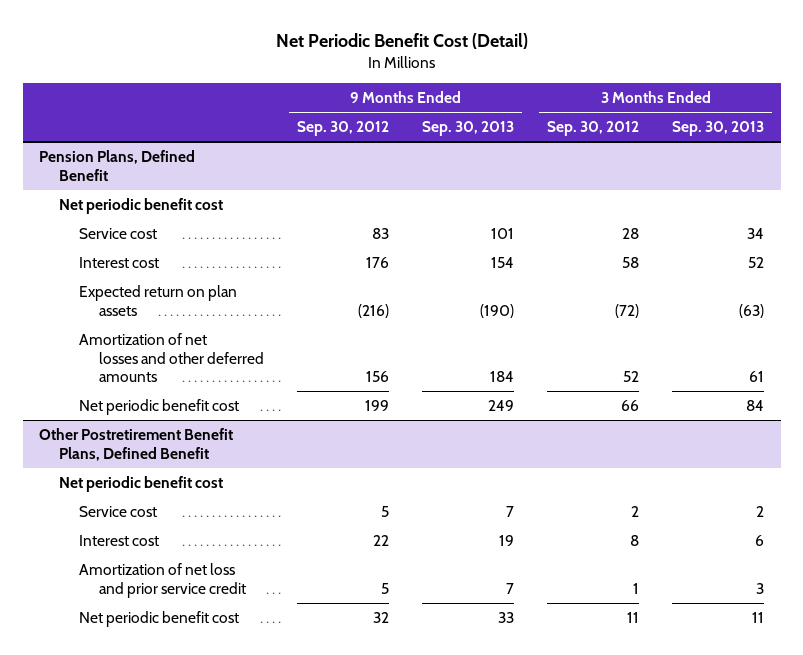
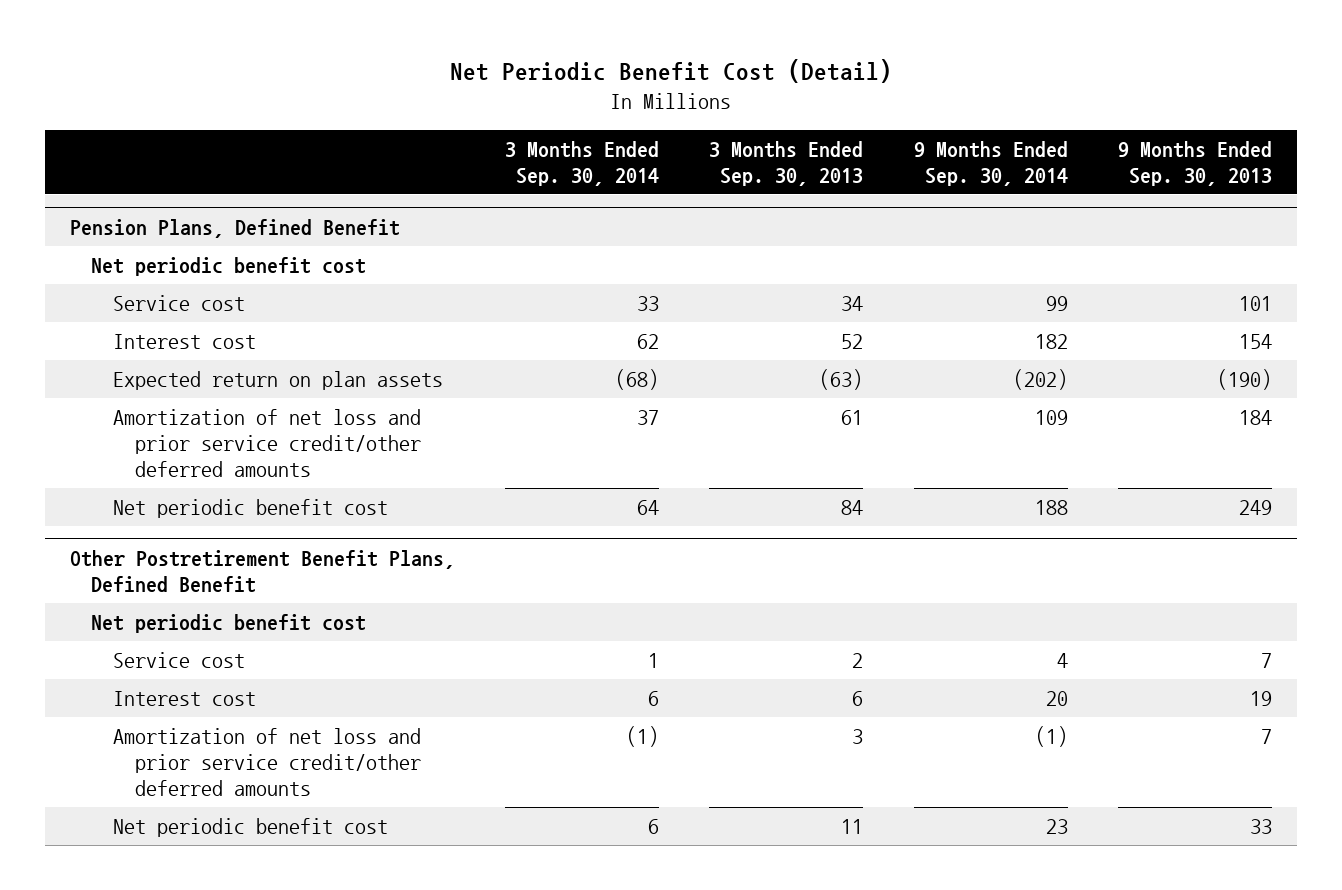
[297,121,390,137] Sep. 30, 2012 -> none
[547,121,640,137] Sep. 30, 2012 -> none
none -> [505,140,660,186] 3 Months Ended Sep. 30, 2014
none -> [913,140,1068,186] 9 Months Ended Sep. 30, 2014
[79,332,265,383] Amortization of net losses and other deferred amounts -> [112,408,421,477] Amortization of net loss and prior service credit/other deferred amounts
[79,562,247,598] Amortization of net loss and prior service credit -> [112,727,421,796] Amortization of net loss and prior service credit/other deferred amounts

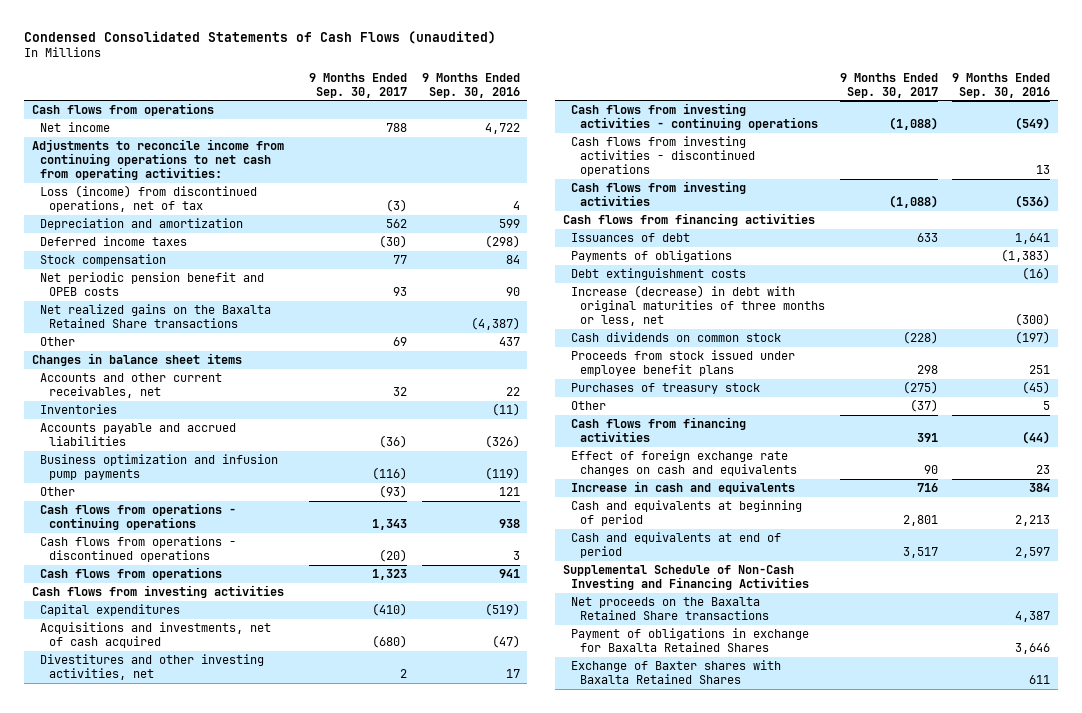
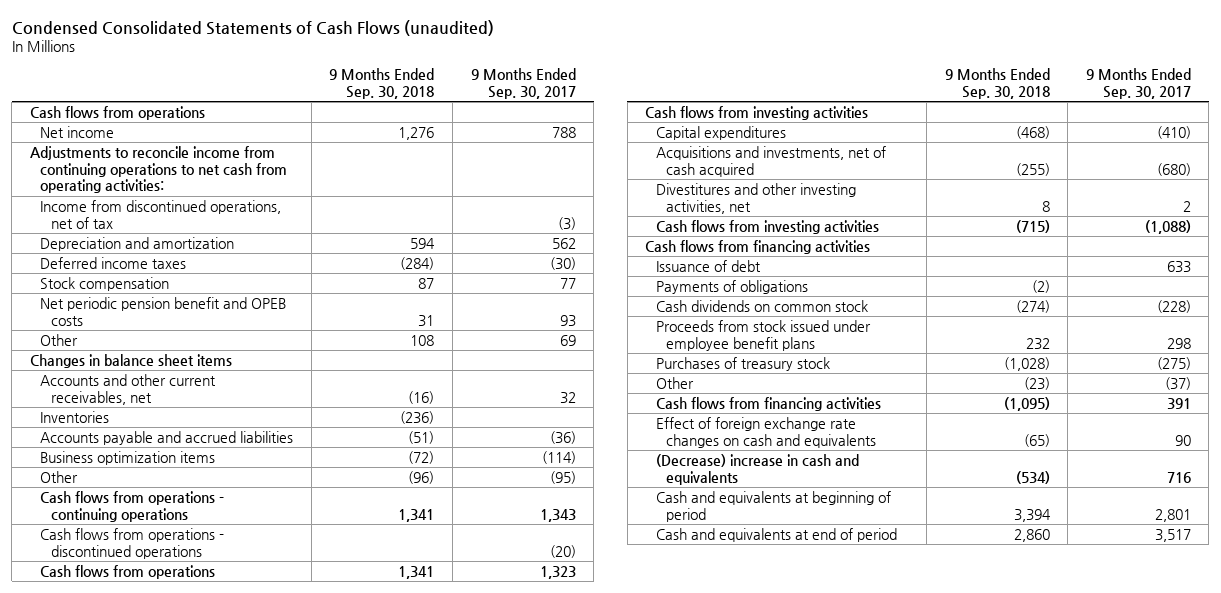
[421,72,520,98] 9 Months Ended Sep. 30, 2016 -> none
none -> [329,68,435,99] 9 Months Ended Sep. 30, 2018
[40,185,258,213] Loss (income) from discontinued operations, net of tax -> [40,199,282,229] Income from discontinued operations, net of tax
[40,304,272,329] Net realized gains on the Baxalta Retained Share transactions -> none
[40,454,279,481] Business optimization and infusion pump payments -> none
none -> [40,450,216,465] Business optimization items
[378,485,407,499] (93) -> [549,470,576,484] (95)
[571,103,818,131] Cash flows from investing activities - continuing operations -> none
[571,136,755,177] Cash flows from investing activities - discontinued operations -> none
[571,233,691,243] Issuances of debt -> [655,259,761,272] Issuance of debt
[571,268,747,281] Debt extinguishment costs -> none
[571,285,825,327] Increase (decrease) in debt with original maturities of three months or less, net -> none
[571,481,796,495] Increase in cash and equivalents -> [655,453,859,485] (Decrease) increase in cash and equivalents
[562,565,810,591] Supplemental Schedule of Non-Cash Investing and Financing Activities -> none
[571,597,769,621] Net proceeds on the Baxalta Retained Share transactions -> none
[571,628,810,653] Payment of obligations in exchange for Baxalta Retained Shares -> none
[571,660,782,685] Exchange of Baxter shares with Baxalta Retained Shares -> none

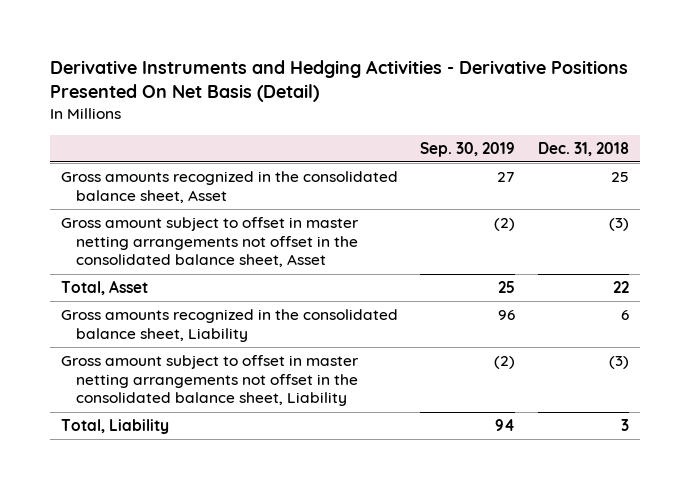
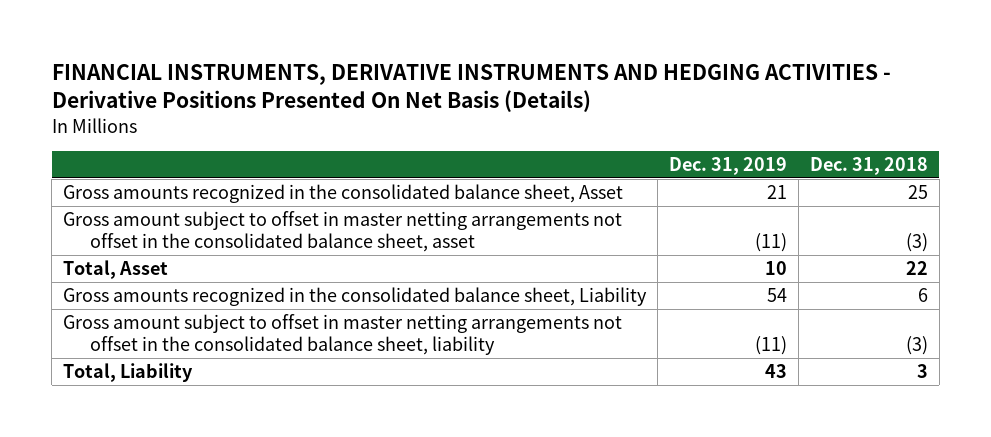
[49,59,628,102] Derivative Instruments and Hedging Activities - Derivative Positions Presented On Net Basis (Detail) -> [51,63,891,113] FINANCIAL INSTRUMENTS, DERIVATIVE INSTRUMENTS AND HEDGING ACTIVITIES - Derivative Positions Presented On Net Basis (Details)
[420,141,516,157] Sep. 30, 2019 -> none
none -> [668,156,787,175] Dec. 31, 2019
[60,217,359,268] Gross amount subject to offset in master netting arrangements not offset in the consolidated balance sheet, Asset -> [62,211,622,253] Gross amount subject to offset in master netting arrangements not offset in the consolidated balance sheet, asset
[60,355,359,407] Gross amount subject to offset in master netting arrangements not offset in the consolidated balance sheet, Liability -> [62,314,622,356] Gross amount subject to offset in master netting arrangements not offset in the consolidated balance sheet, liability

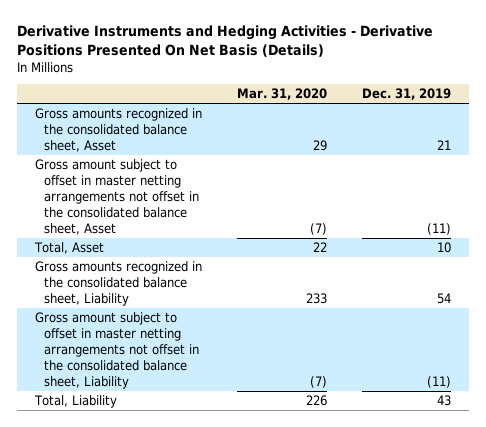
[51,63,891,113] FINANCIAL INSTRUMENTS, DERIVATIVE INSTRUMENTS AND HEDGING ACTIVITIES - Derivative Positions Presented On Net Basis (Details) -> [16,25,433,58] Derivative Instruments and Hedging Activities - Derivative Positions Presented On Net Basis (Details)
[809,156,928,175] Dec. 31, 2018 -> none
none -> [236,88,327,101] Mar. 31, 2020
[62,211,622,253] Gross amount subject to offset in master netting arrangements not offset in the consolidated balance sheet, asset -> [34,158,199,236] Gross amount subject to offset in master netting arrangements not offset in the consolidated balance sheet, Asset
[62,314,622,356] Gross amount subject to offset in master netting arrangements not offset in the consolidated balance sheet, liability -> [34,311,199,390] Gross amount subject to offset in master netting arrangements not offset in the consolidated balance sheet, Liability

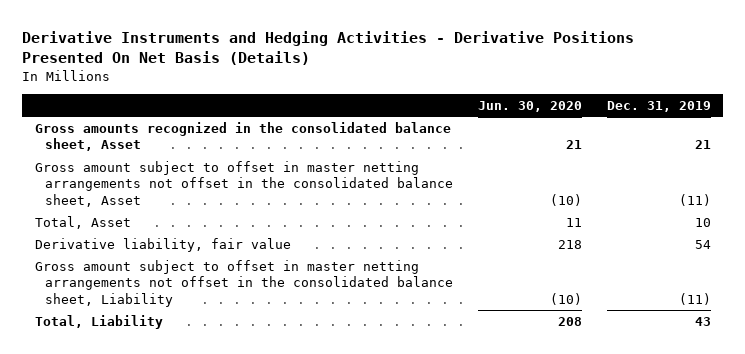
[236,88,327,101] Mar. 31, 2020 -> none
none -> [477,101,582,113] Jun. 30, 2020
[34,260,202,307] Gross amounts recognized in the consolidated balance sheet, Liability -> [34,237,291,252] Derivative liability, fair value

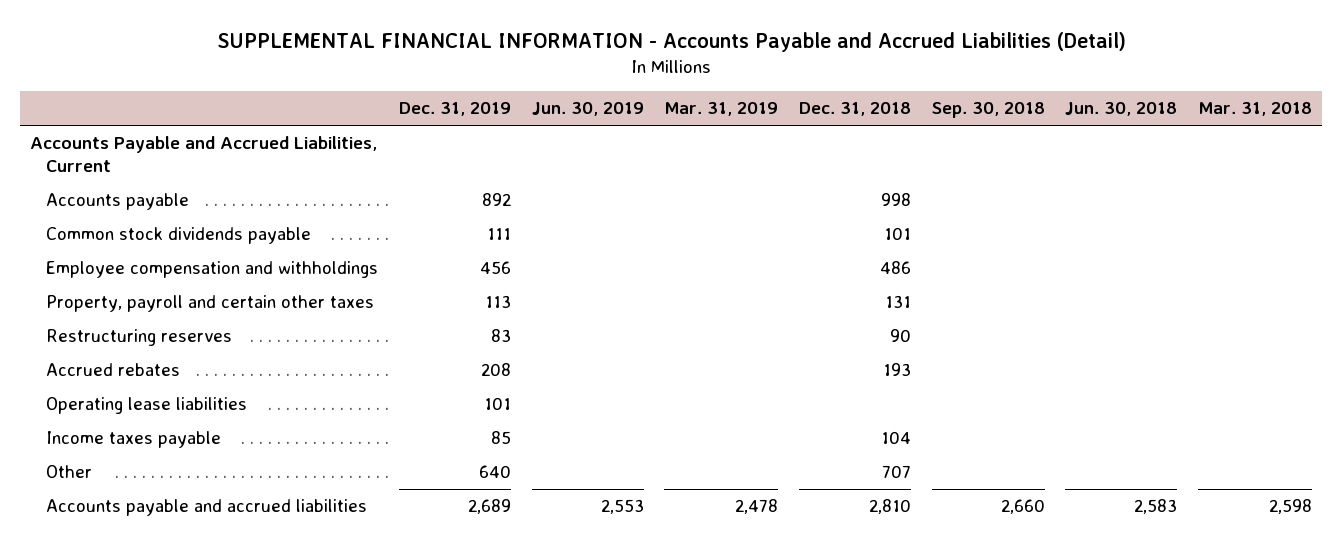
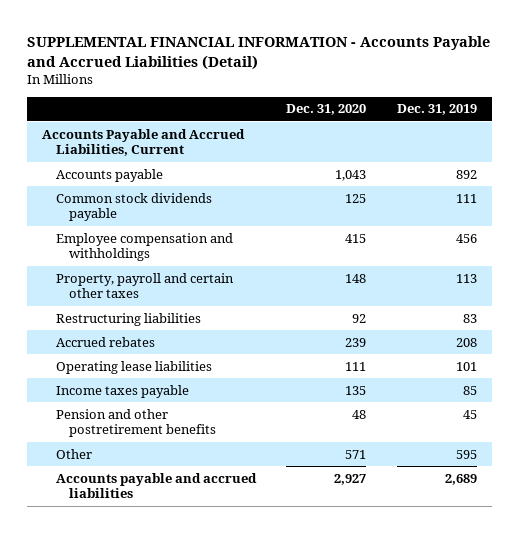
[531,102,644,117] Jun. 30, 2019 -> none
[664,102,779,117] Mar. 31, 2019 -> none
[799,102,912,117] Dec. 31, 2018 -> none
[931,102,1045,119] Sep. 30, 2018 -> none
[1065,102,1178,117] Jun. 30, 2018 -> none
[1198,102,1313,117] Mar. 31, 2018 -> none
none -> [286,104,367,116] Dec. 31, 2020
[46,329,233,347] Restructuring reserves -> [55,312,201,326] Restructuring liabilities
none -> [55,408,217,438] Pension and other postretirement benefits
[479,465,512,479] 640 -> [456,449,478,459] 595

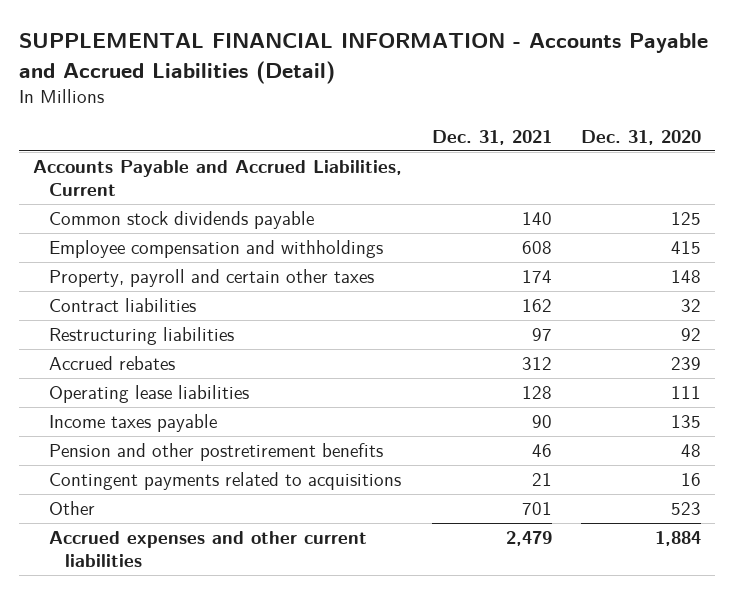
[397,104,478,116] Dec. 31, 2019 -> none
none -> [431,129,552,145] Dec. 31, 2021
[55,168,163,182] Accounts payable -> none
none -> [49,298,197,313] Contract liabilities
none -> [49,472,402,491] Contingent payments related to acquisitions
[345,449,367,459] 571 -> [670,502,701,516] 523
[55,472,257,499] Accounts payable and accrued liabilities -> [49,531,368,568] Accrued expenses and other current liabilities
[334,473,367,485] 2,927 -> [654,531,701,547] 1,884

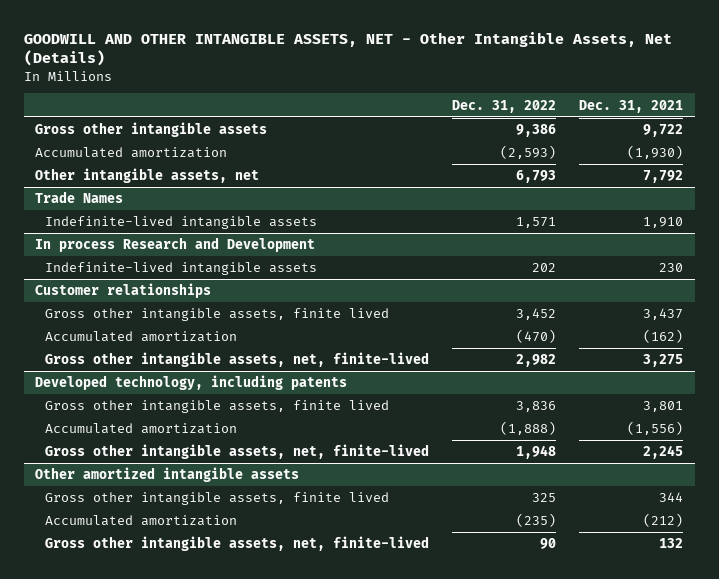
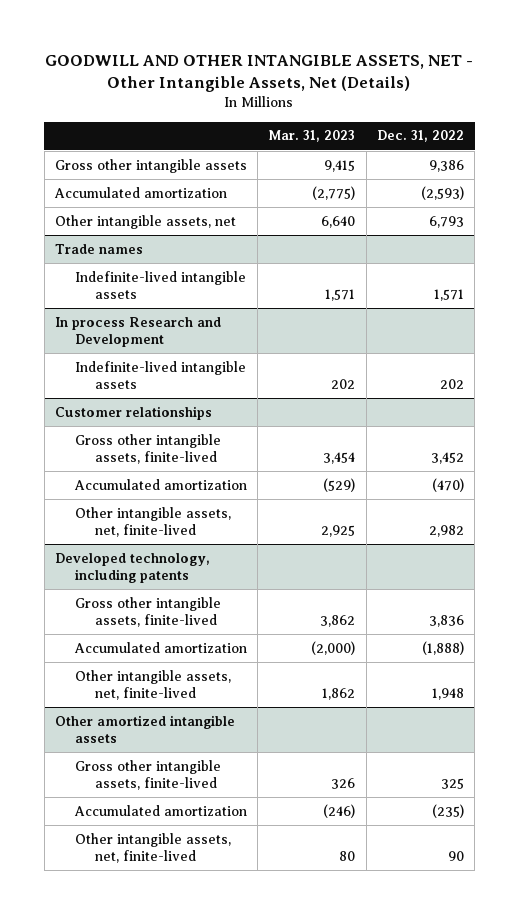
[579,99,684,113] Dec. 31, 2021 -> none
none -> [268,130,356,143] Mar. 31, 2023
[35,191,124,204] Trade Names -> [54,243,143,254] Trade names
[44,308,389,322] Gross other intangible assets, finite lived -> [75,433,222,464] Gross other intangible assets, finite-lived
[44,352,429,368] Gross other intangible assets, net, finite-lived -> [75,506,232,537] Other intangible assets, net, finite-lived
[44,400,389,414] Gross other intangible assets, finite lived -> [75,596,222,627] Gross other intangible assets, finite-lived
[44,444,429,460] Gross other intangible assets, net, finite-lived -> [75,669,232,700] Other intangible assets, net, finite-lived
[44,492,389,506] Gross other intangible assets, finite lived -> [75,759,222,790] Gross other intangible assets, finite-lived
[44,536,429,552] Gross other intangible assets, net, finite-lived -> [75,832,232,863] Other intangible assets, net, finite-lived

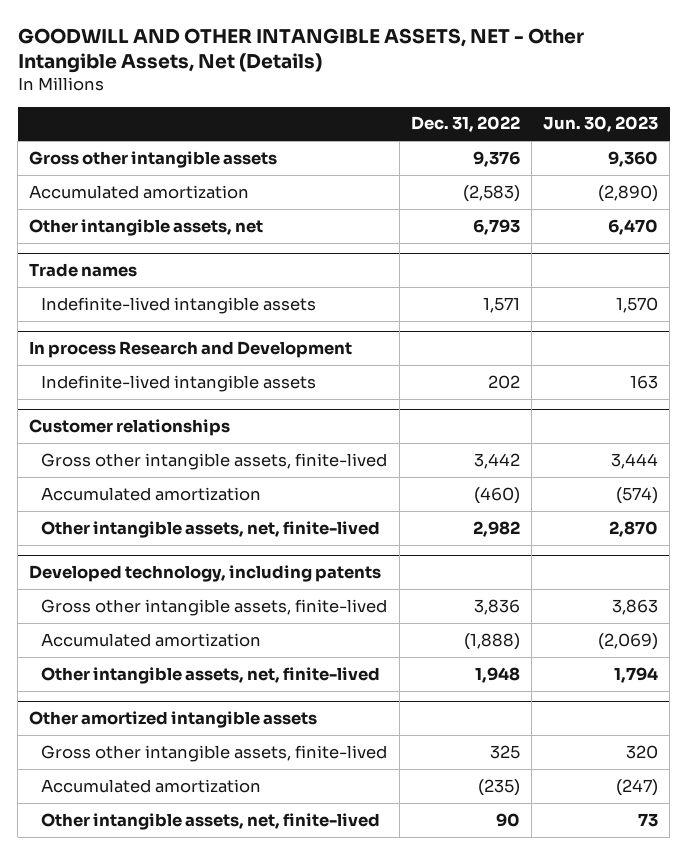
[268,130,356,143] Mar. 31, 2023 -> none
none -> [543,116,659,133] Jun. 30, 2023
[428,159,464,172] 9,386 -> [472,150,520,167] 9,376
[420,185,464,200] (2,593) -> [462,184,520,202] (2,583)
[430,451,464,464] 3,452 -> [473,452,520,469] 3,442
[431,477,464,492] (470) -> [473,486,520,504] (460)

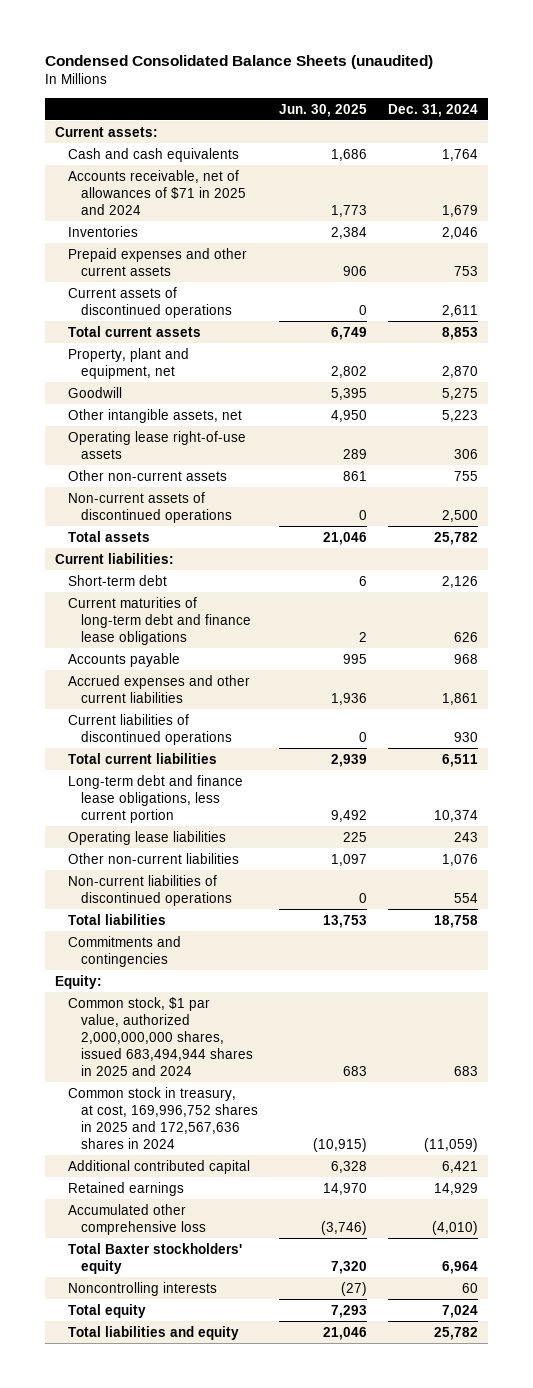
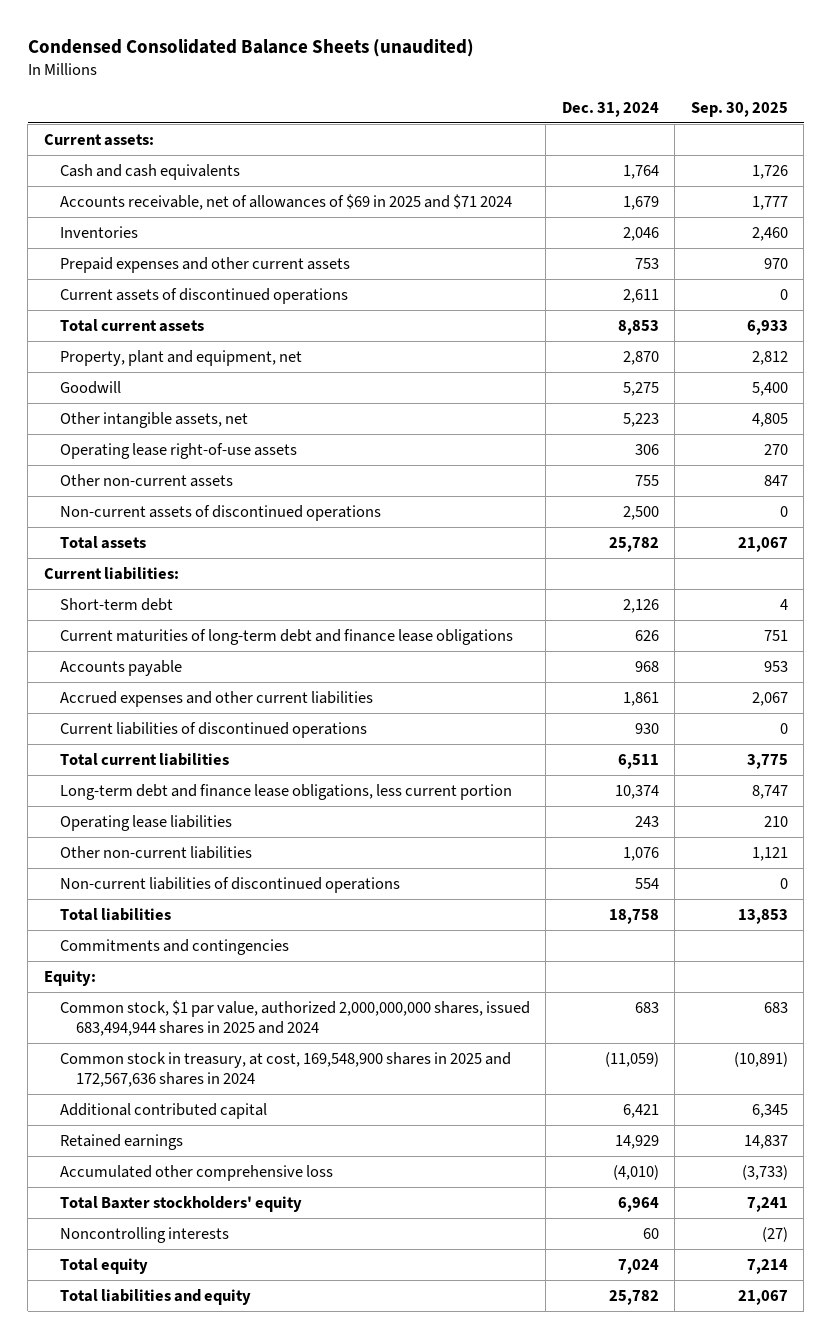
[278,103,367,117] Jun. 30, 2025 -> none
none -> [690,101,788,117] Sep. 30, 2025
[68,169,247,215] Accounts receivable, net of allowances of $71 in 2025 and 2024 -> [59,193,512,210] Accounts receivable, net of allowances of $69 in 2025 and $71 2024
[68,1086,259,1150] Common stock in treasury, at cost, 169,996,752 shares in 2025 and 172,567,636 shares in 2024 -> [59,1051,511,1088] Common stock in treasury, at cost, 169,548,900 shares in 2025 and 172,567,636 shares in 2024

